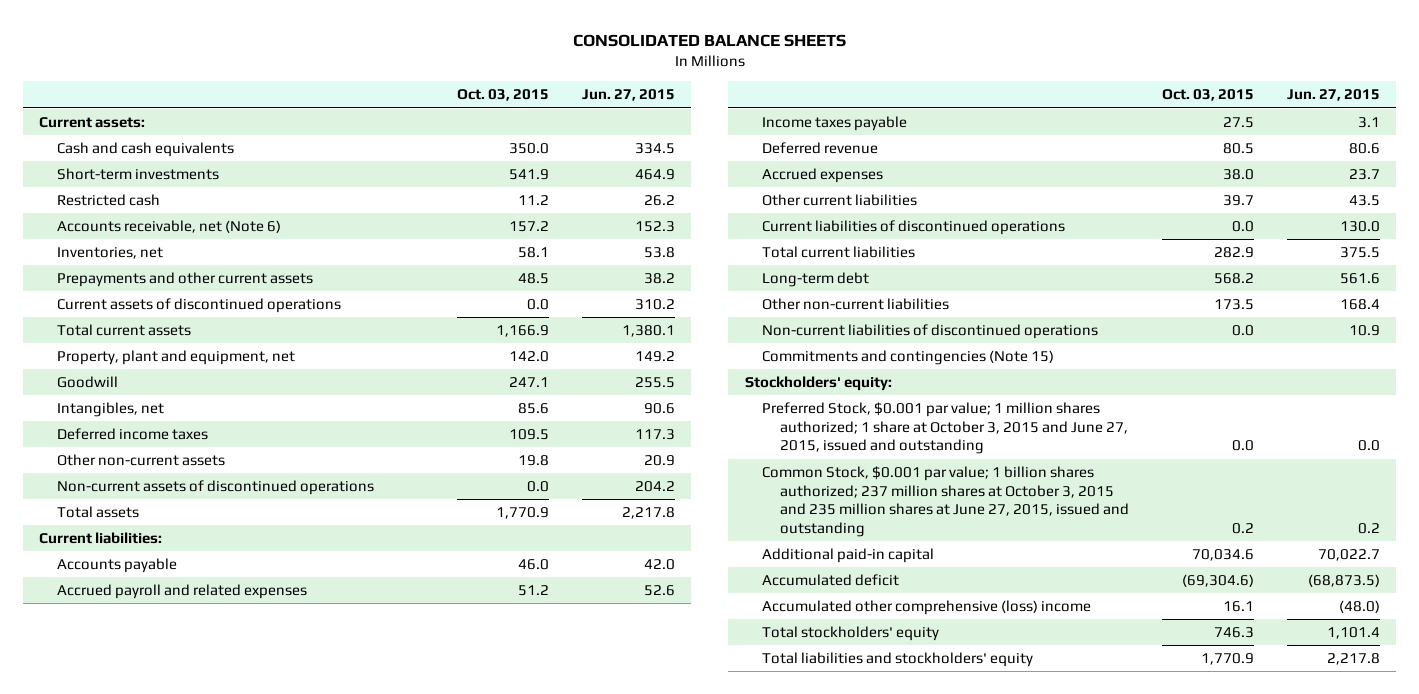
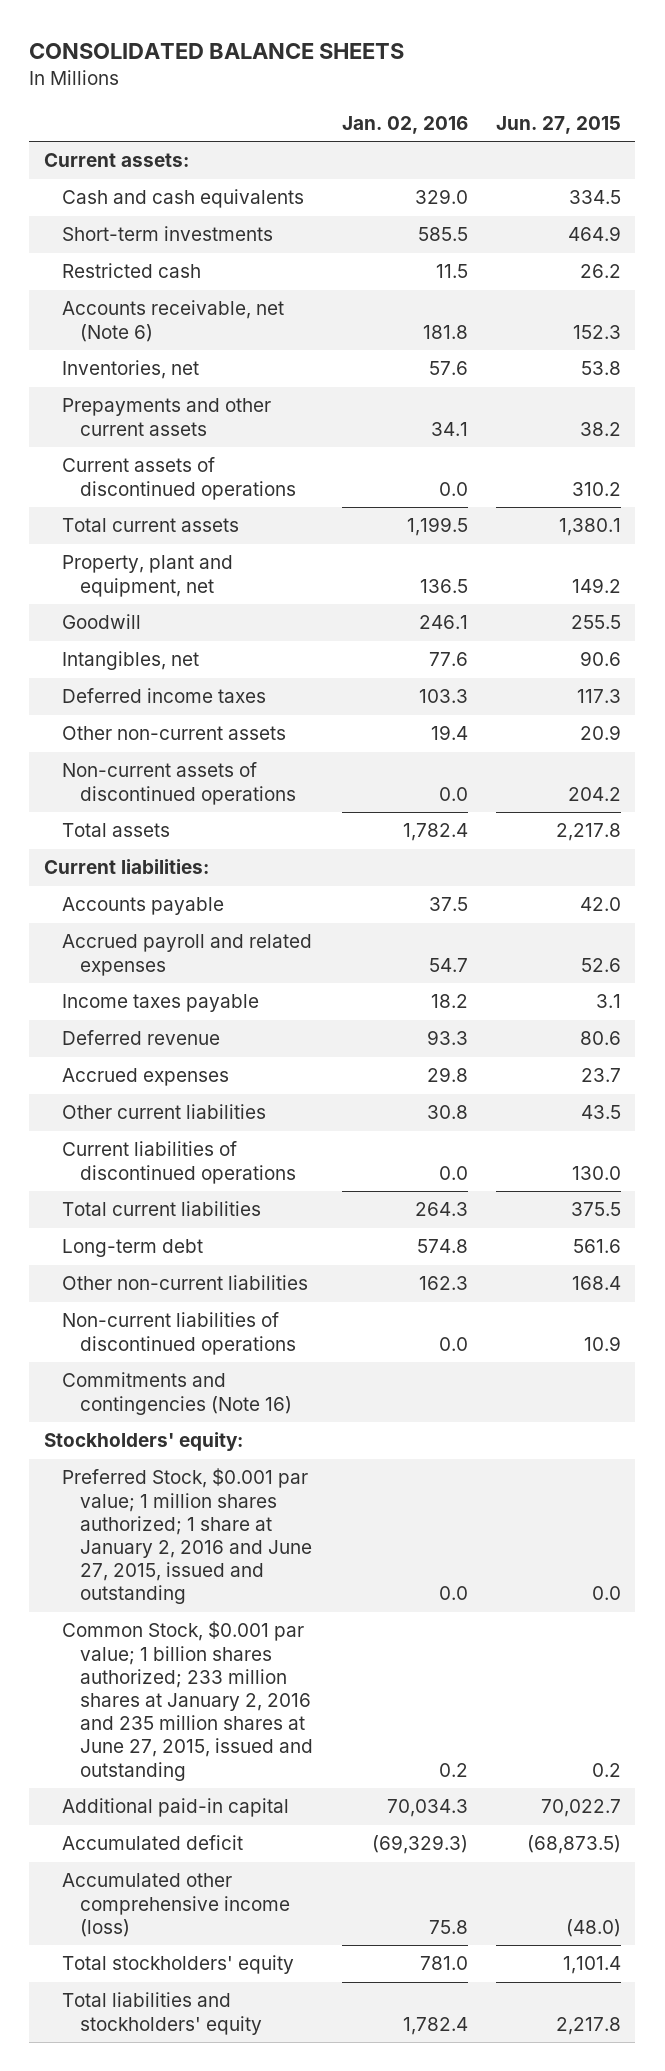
[456,89,549,102] Oct. 03, 2015 -> none
none -> [341,115,468,134] Jan. 02, 2016
[762,349,1055,365] Commitments and contingencies (Note 15) -> [61,1372,292,1415] Commitments and contingencies (Note 16)
[762,401,1129,455] Preferred Stock, $0.001 par value; 1 million shares authorized; 1 share at October 3, 2015 and June 27, 2015, issued and outstanding -> [61,1468,312,1605] Preferred Stock, $0.001 par value; 1 million shares authorized; 1 share at January 2, 2016 and June 27, 2015, issued and outstanding
[762,465,1130,537] Common Stock, $0.001 par value; 1 billion shares authorized; 237 million shares at October 3, 2015 and 235 million shares at June 27, 2015, issued and outstanding -> [61,1621,313,1781] Common Stock, $0.001 par value; 1 billion shares authorized; 233 million shares at January 2, 2016 and 235 million shares at June 27, 2015, issued and outstanding
[762,599,1092,615] Accumulated other comprehensive (loss) income -> [61,1873,290,1937] Accumulated other comprehensive income (loss)

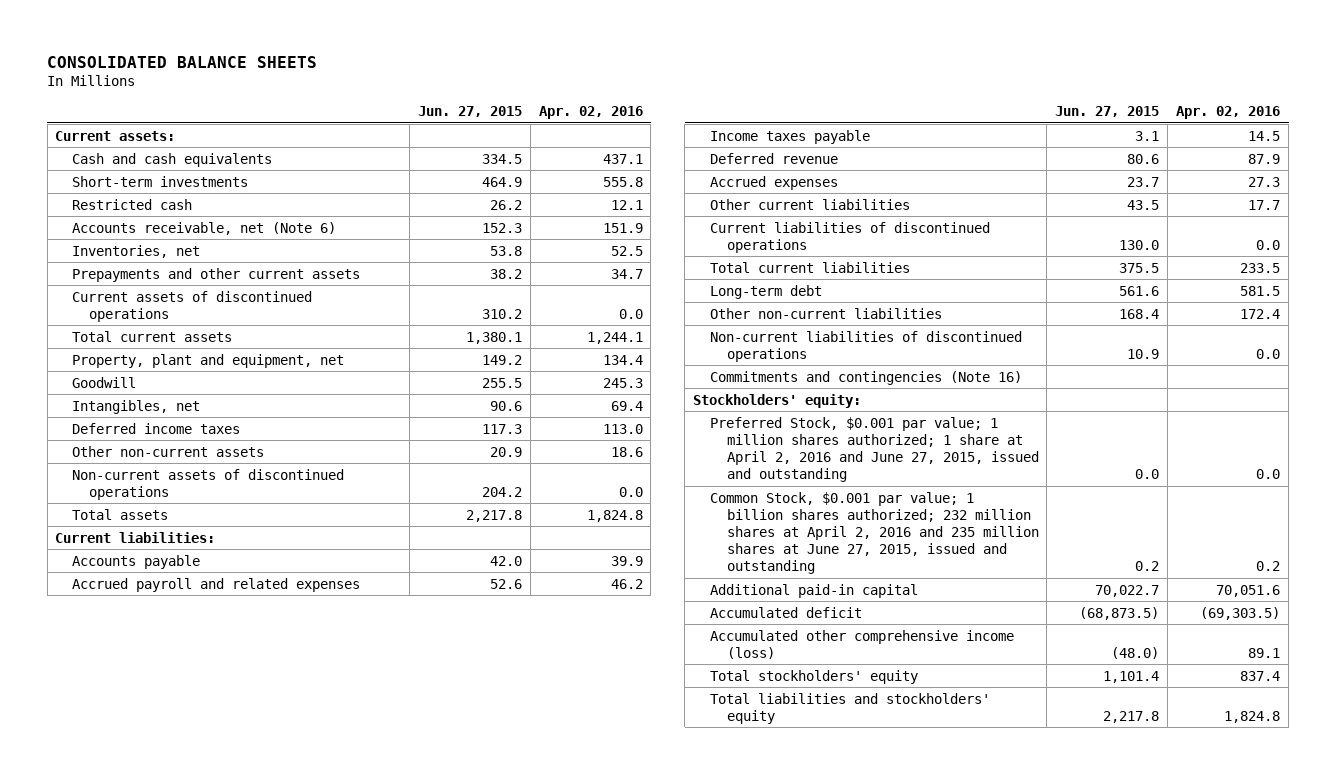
[341,115,468,134] Jan. 02, 2016 -> none
none -> [538,106,643,120] Apr. 02, 2016
[61,1468,312,1605] Preferred Stock, $0.001 par value; 1 million shares authorized; 1 share at January 2, 2016 and June 27, 2015, issued and outstanding -> [709,416,1039,483] Preferred Stock, $0.001 par value; 1 million shares authorized; 1 share at April 2, 2016 and June 27, 2015, issued and outstanding
[61,1621,313,1781] Common Stock, $0.001 par value; 1 billion shares authorized; 233 million shares at January 2, 2016 and 235 million shares at June 27, 2015, issued and outstanding -> [709,491,1039,575] Common Stock, $0.001 par value; 1 billion shares authorized; 232 million shares at April 2, 2016 and 235 million shares at June 27, 2015, issued and outstanding

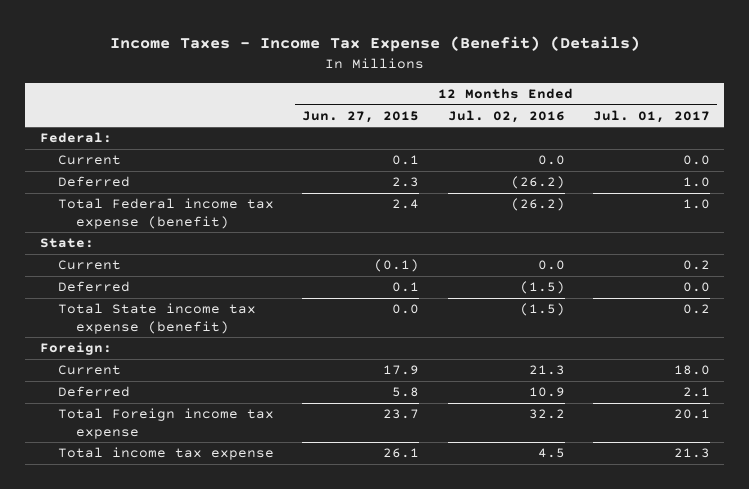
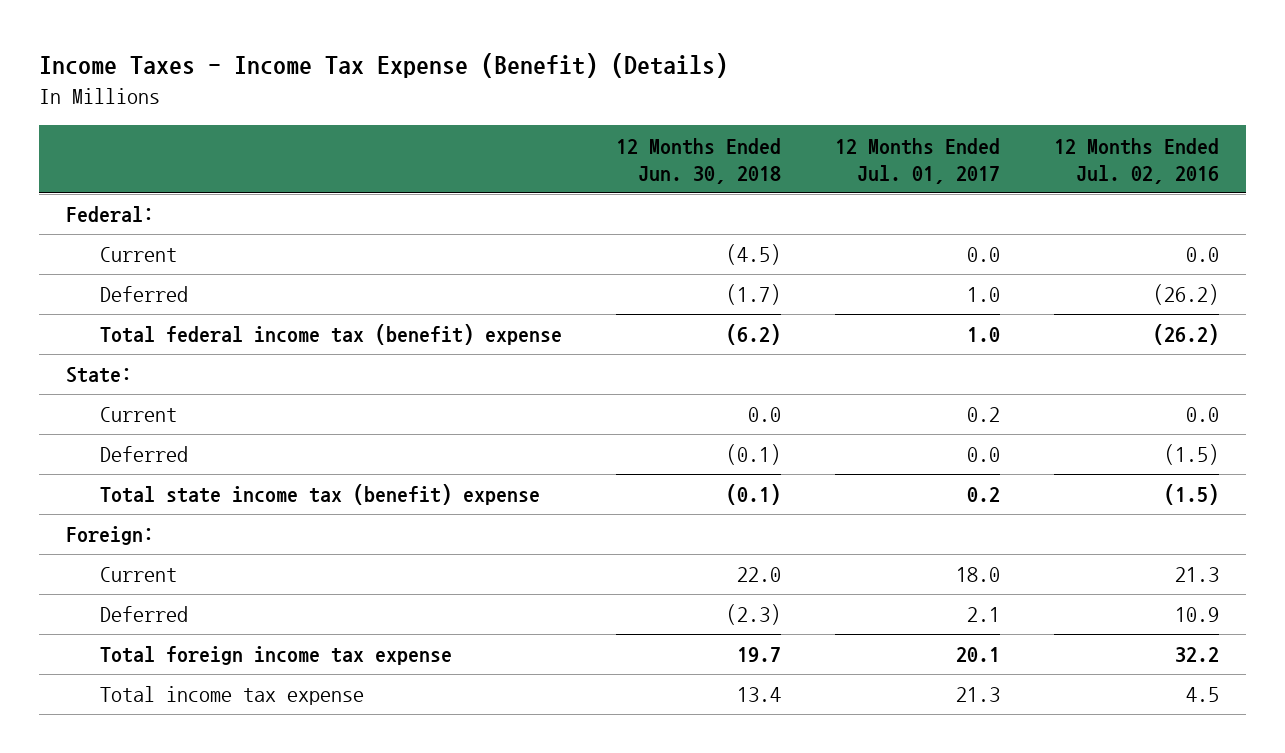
[302,110,420,123] Jun. 27, 2015 -> none
none -> [616,137,782,184] 12 Months Ended Jun. 30, 2018
[57,198,274,229] Total Federal income tax expense (benefit) -> [100,324,563,346] Total federal income tax (benefit) expense
[57,303,256,334] Total State income tax expense (benefit) -> [100,484,541,506] Total state income tax (benefit) expense
[57,408,274,439] Total Foreign income tax expense -> [100,646,453,666] Total foreign income tax expense

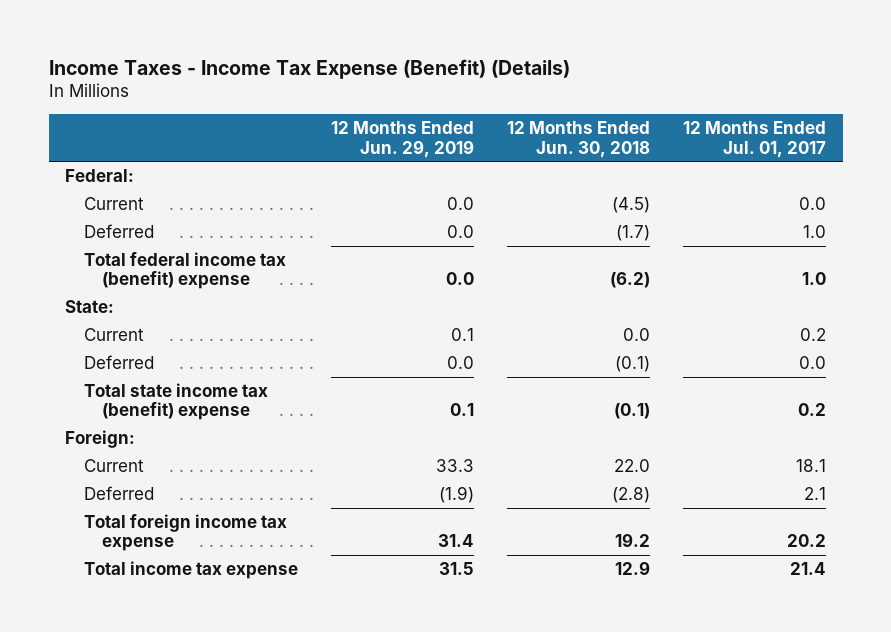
[1053,137,1219,184] 12 Months Ended Jul. 02, 2016 -> none
none -> [330,121,474,158] 12 Months Ended Jun. 29, 2019
[955,567,1000,583] 18.0 -> [795,458,826,472] 18.1
[726,604,782,626] (2.3) -> [611,486,650,503] (2.8)
[737,647,782,663] 19.7 -> [614,533,650,548] 19.2
[955,647,1000,663] 20.1 -> [786,534,826,548] 20.2
[737,687,782,703] 13.4 -> [614,560,650,575] 12.9
[955,687,1000,703] 21.3 -> [789,561,826,575] 21.4

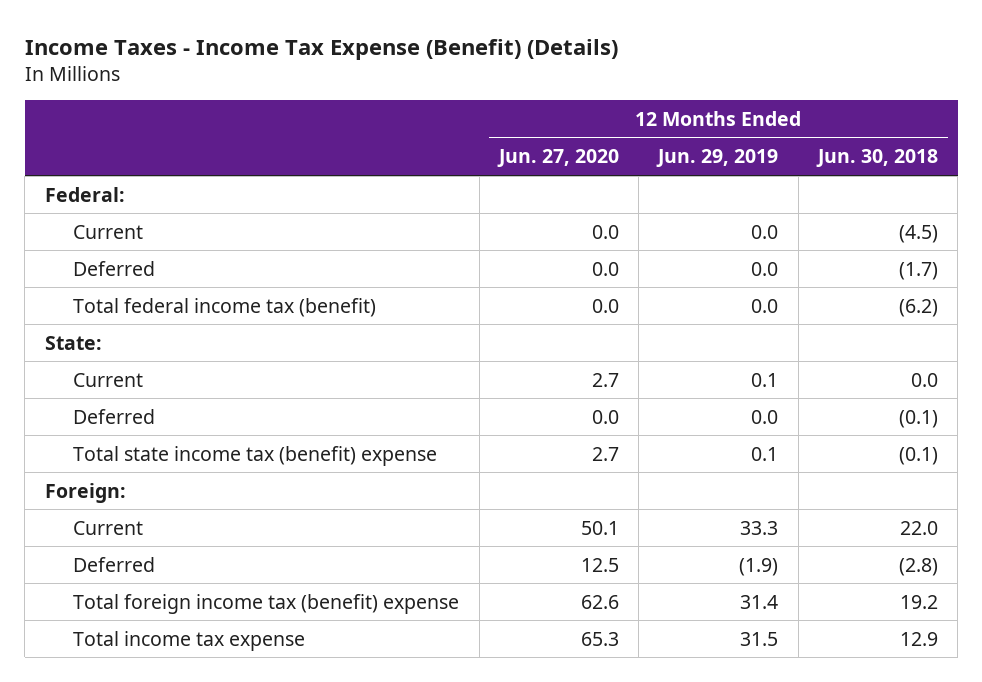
[682,121,826,158] 12 Months Ended Jul. 01, 2017 -> none
none -> [496,149,619,168] Jun. 27, 2020
[83,251,286,290] Total federal income tax (benefit) expense -> [73,297,377,317] Total federal income tax (benefit)
[83,513,287,552] Total foreign income tax expense -> [73,593,460,614] Total foreign income tax (benefit) expense

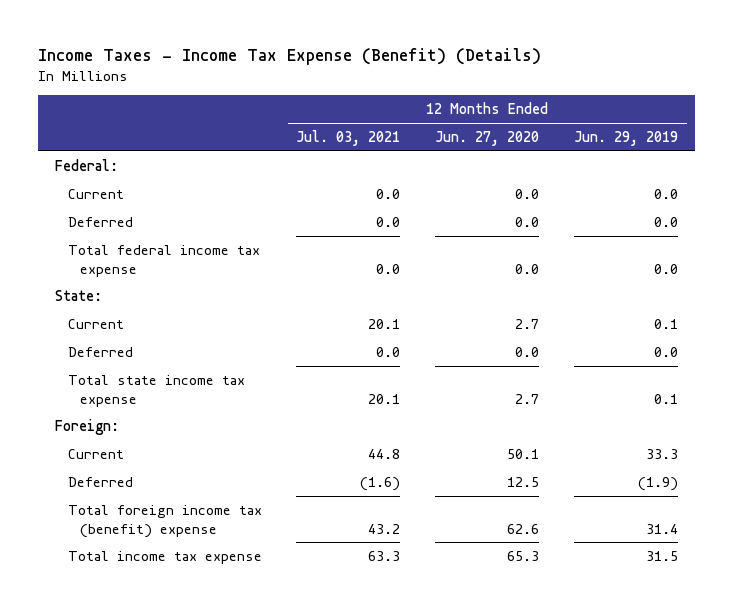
[815,149,938,168] Jun. 30, 2018 -> none
none -> [296,129,401,146] Jul. 03, 2021
[73,297,377,317] Total federal income tax (benefit) -> [67,244,260,277] Total federal income tax expense
[73,445,438,466] Total state income tax (benefit) expense -> [67,374,245,407] Total state income tax expense

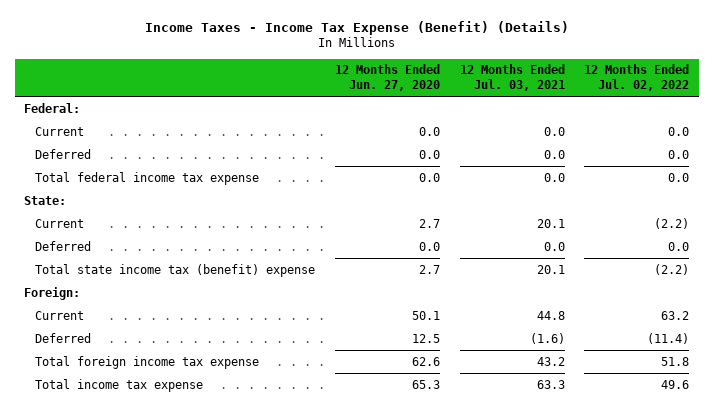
[573,130,678,146] Jun. 29, 2019 -> none
none -> [584,64,690,91] 12 Months Ended Jul. 02, 2022
[67,374,245,407] Total state income tax expense -> [34,263,315,277] Total state income tax (benefit) expense
[67,504,262,538] Total foreign income tax (benefit) expense -> [34,355,259,369] Total foreign income tax expense

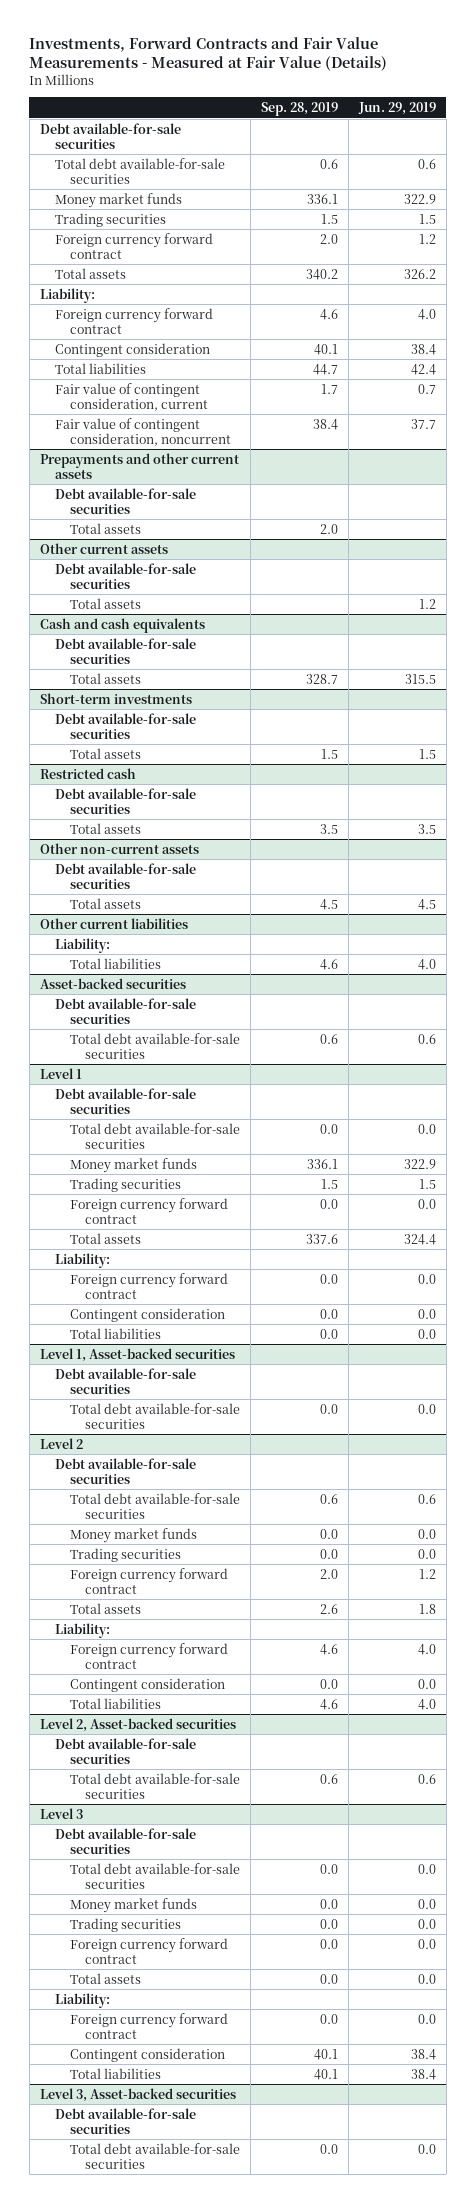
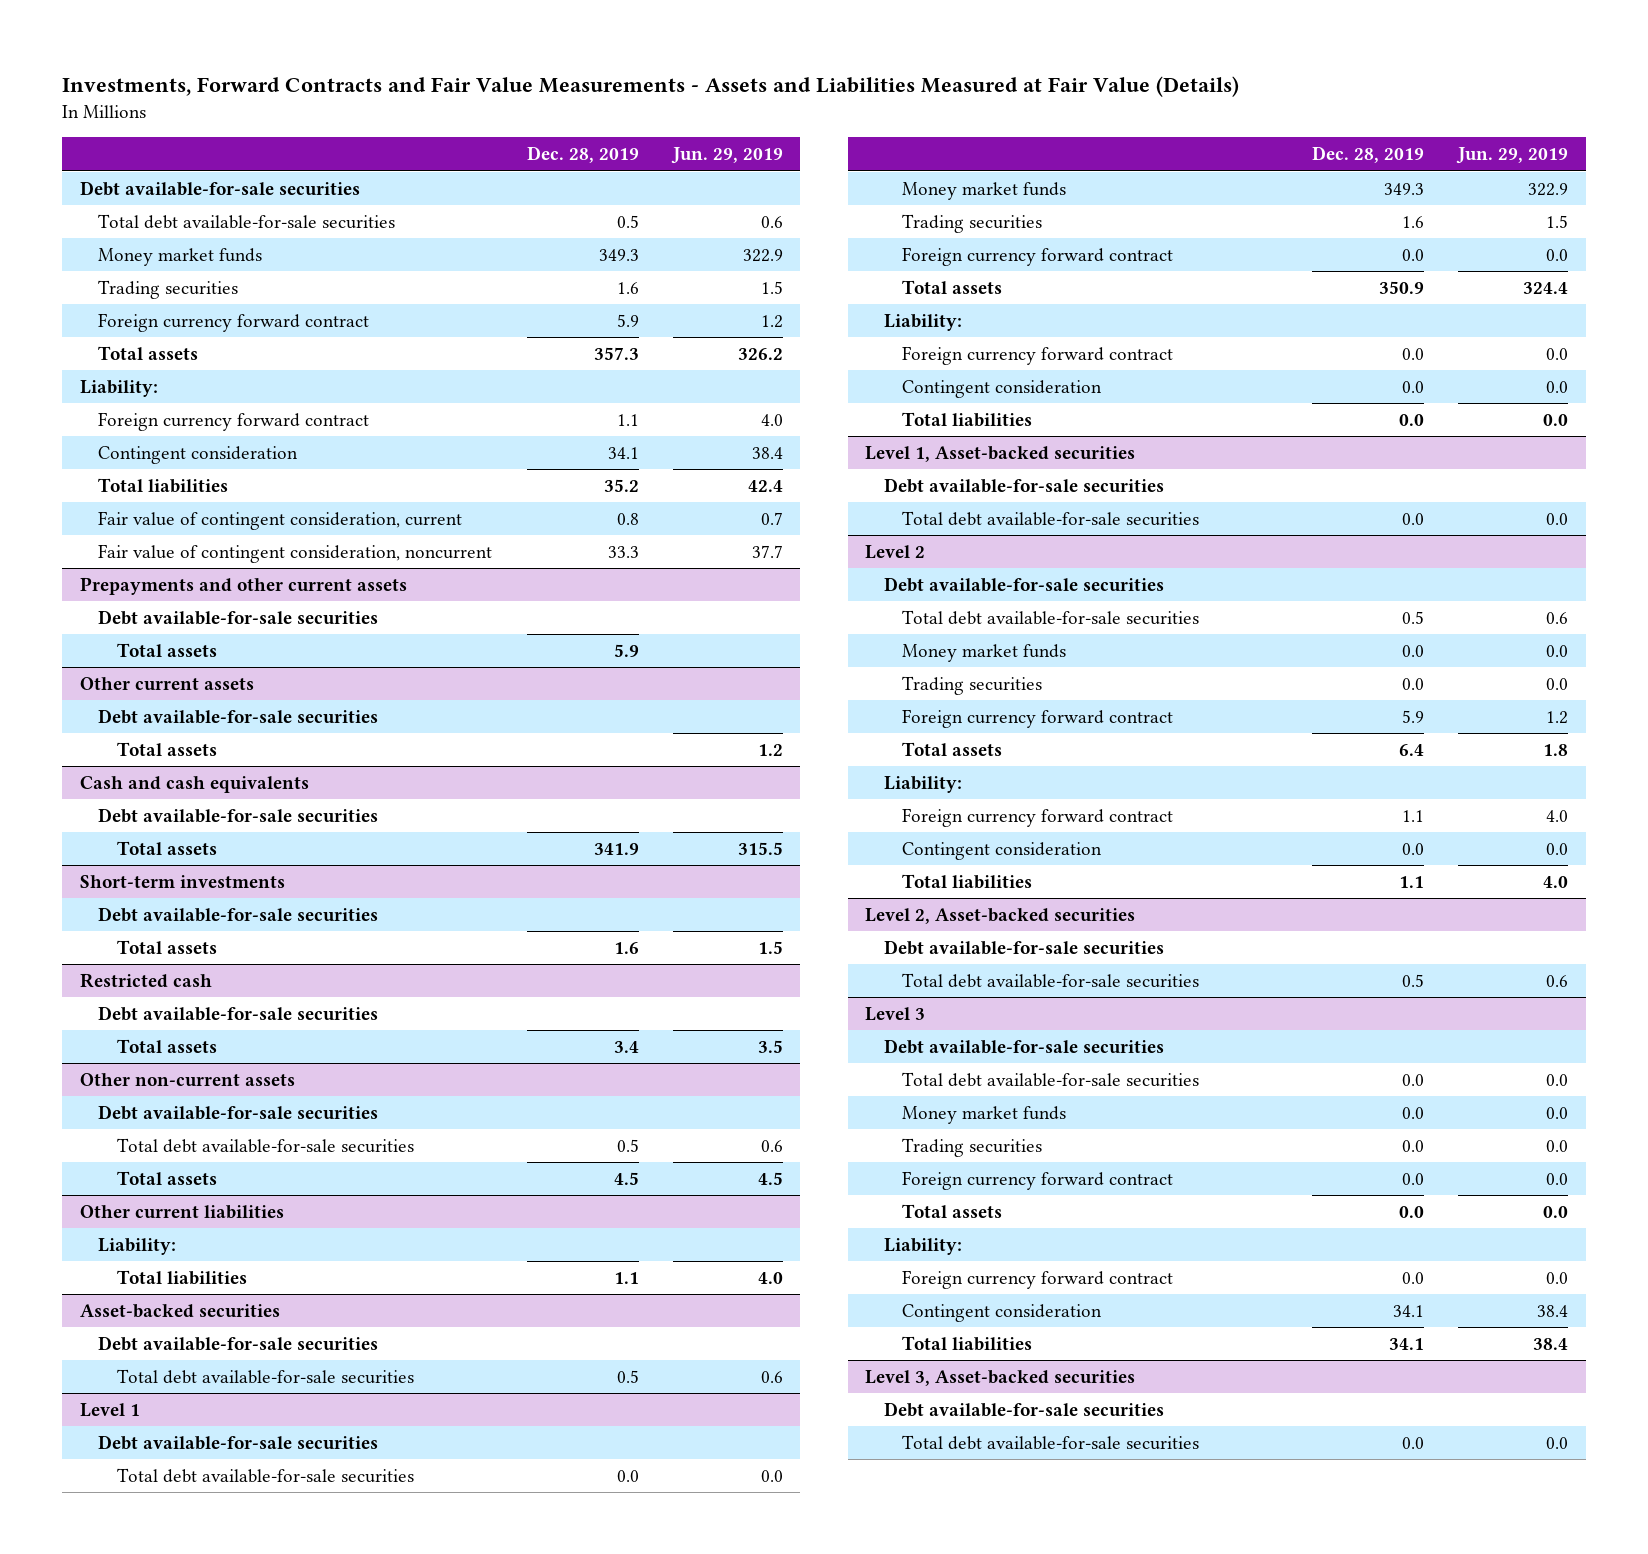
[29,36,388,71] Investments, Forward Contracts and Fair Value Measurements - Measured at Fair Value (Details) -> [62,76,1240,98] Investments, Forward Contracts and Fair Value Measurements - Assets and Liabilities Measured at Fair Value (Details)
[261,101,339,116] Sep. 28, 2019 -> none
none -> [526,146,639,164] Dec. 28, 2019
none -> [116,1137,414,1153] Total debt available-for-sale securities

